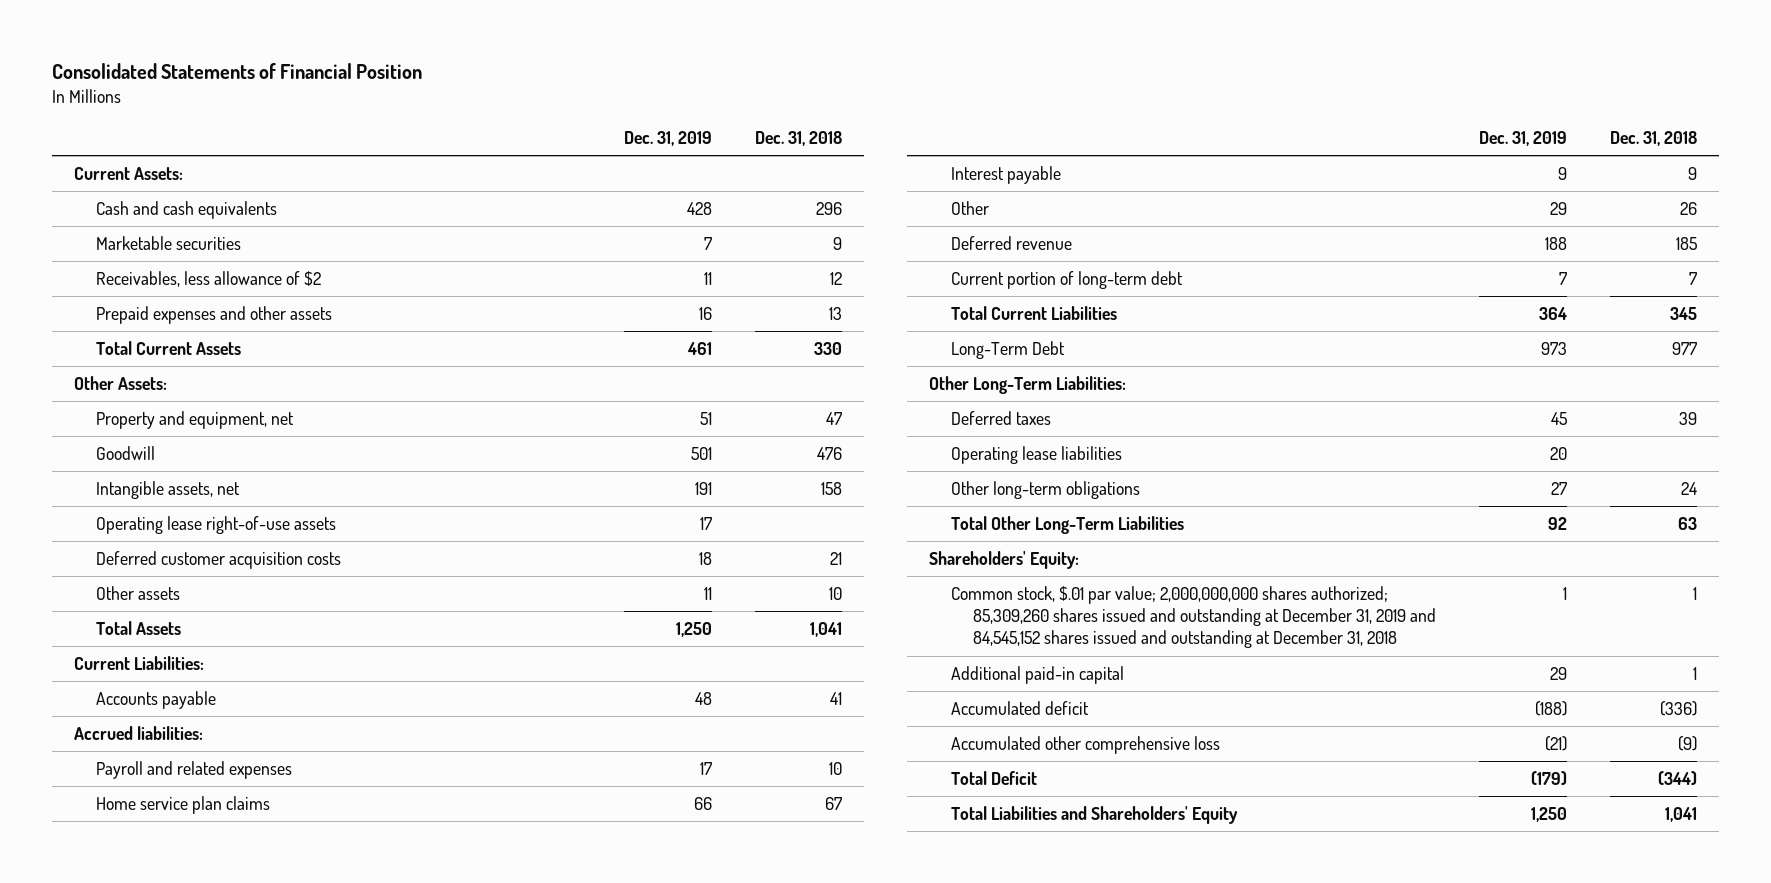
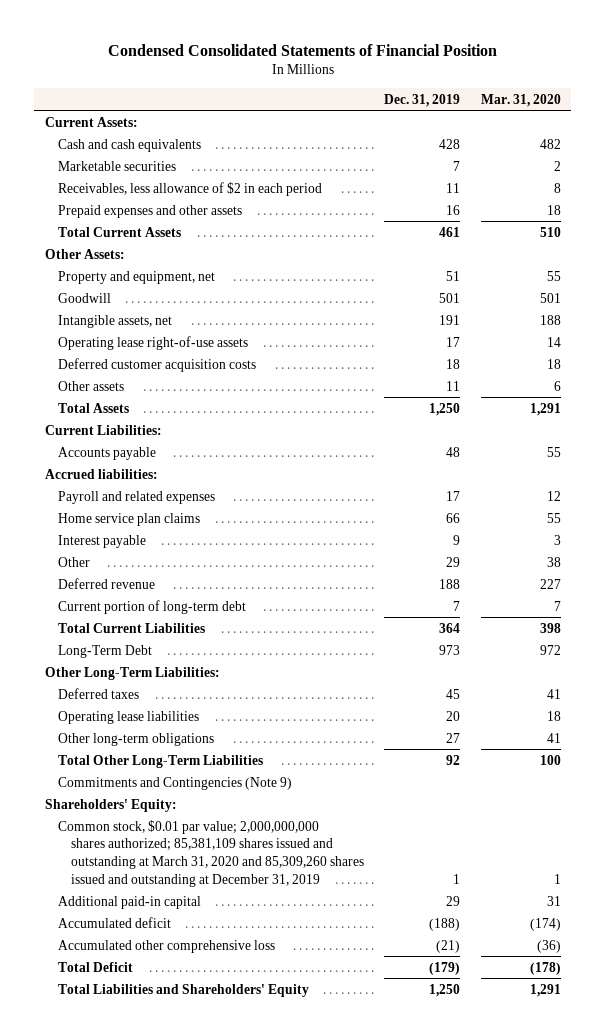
[51,63,422,80] Consolidated Statements of Financial Position -> [107,43,497,56] Condensed Consolidated Statements of Financial Position
[755,130,843,146] Dec. 31, 2018 -> none
none -> [481,93,562,107] Mar. 31, 2020
[95,271,321,288] Receivables, less allowance of $2 -> [57,181,322,196] Receivables, less allowance of $2 in each period
none -> [57,776,292,790] Commitments and Contingencies (Note 9)
[950,586,1437,649] Common stock, $.01 par value; 2,000,000,000 shares authorized; 85,309,260 shares issued and outstanding at December 31, 2019 and 84,545,152 shares issued and outstanding at December 31, 2018 -> [57,819,364,887] Common stock, $0.01 par value; 2,000,000,000 shares authorized; 85,381,109 shares issued and outstanding at March 31, 2020 and 85,309,260 shares issued and outstanding at December 31, 2019

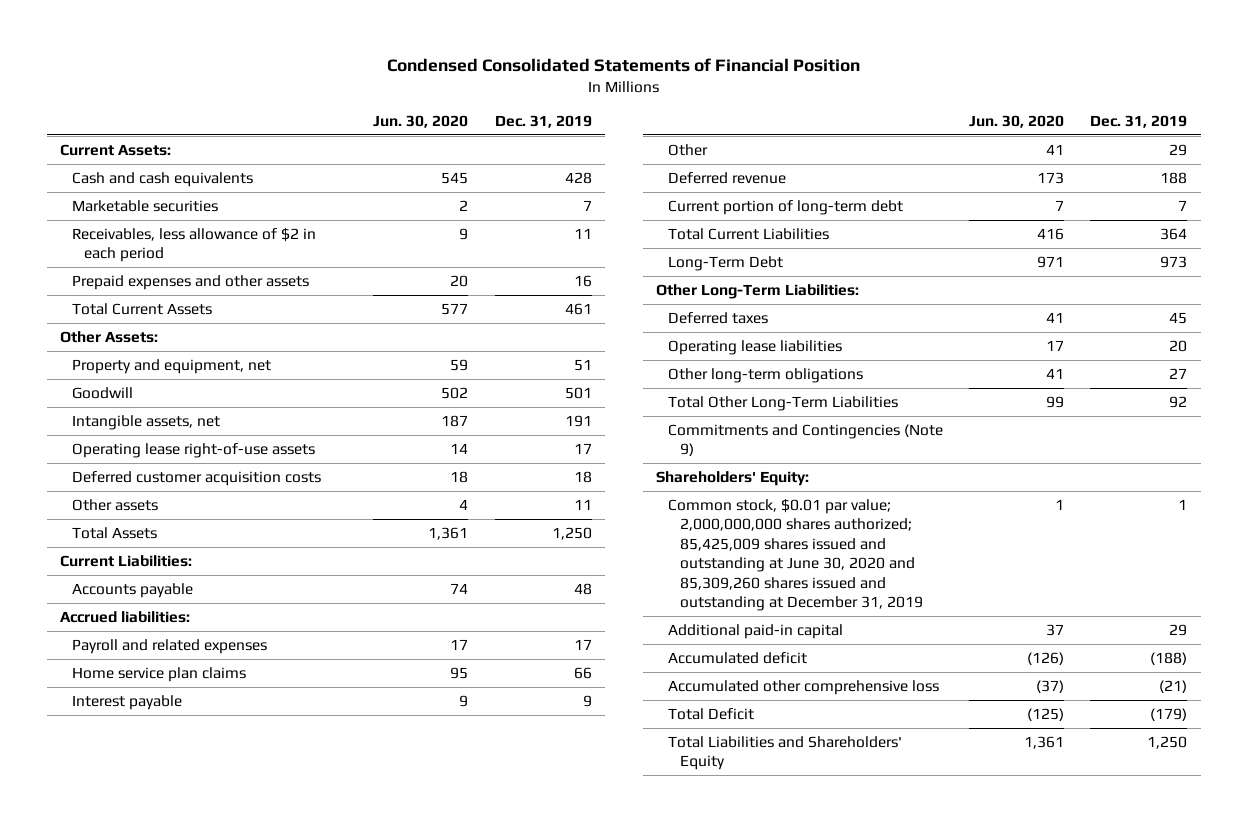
[481,93,562,107] Mar. 31, 2020 -> none
none -> [373,114,469,128] Jun. 30, 2020
[57,819,364,887] Common stock, $0.01 par value; 2,000,000,000 shares authorized; 85,381,109 shares issued and outstanding at March 31, 2020 and 85,309,260 shares issued and outstanding at December 31, 2019 -> [667,499,923,611] Common stock, $0.01 par value; 2,000,000,000 shares authorized; 85,425,009 shares issued and outstanding at June 30, 2020 and 85,309,260 shares issued and outstanding at December 31, 2019

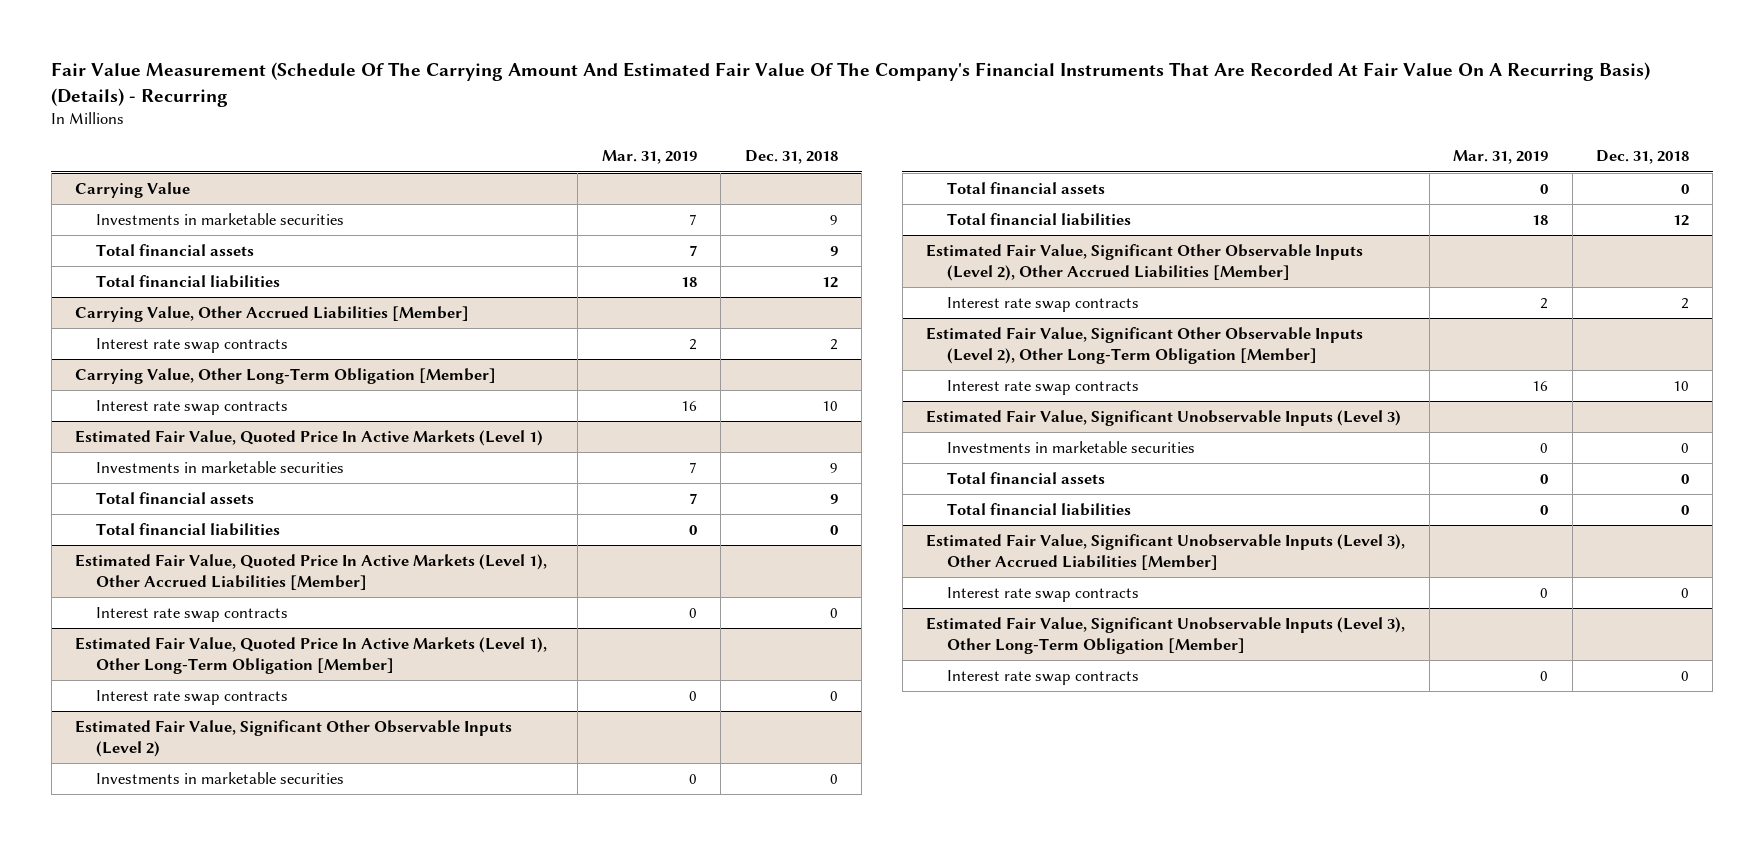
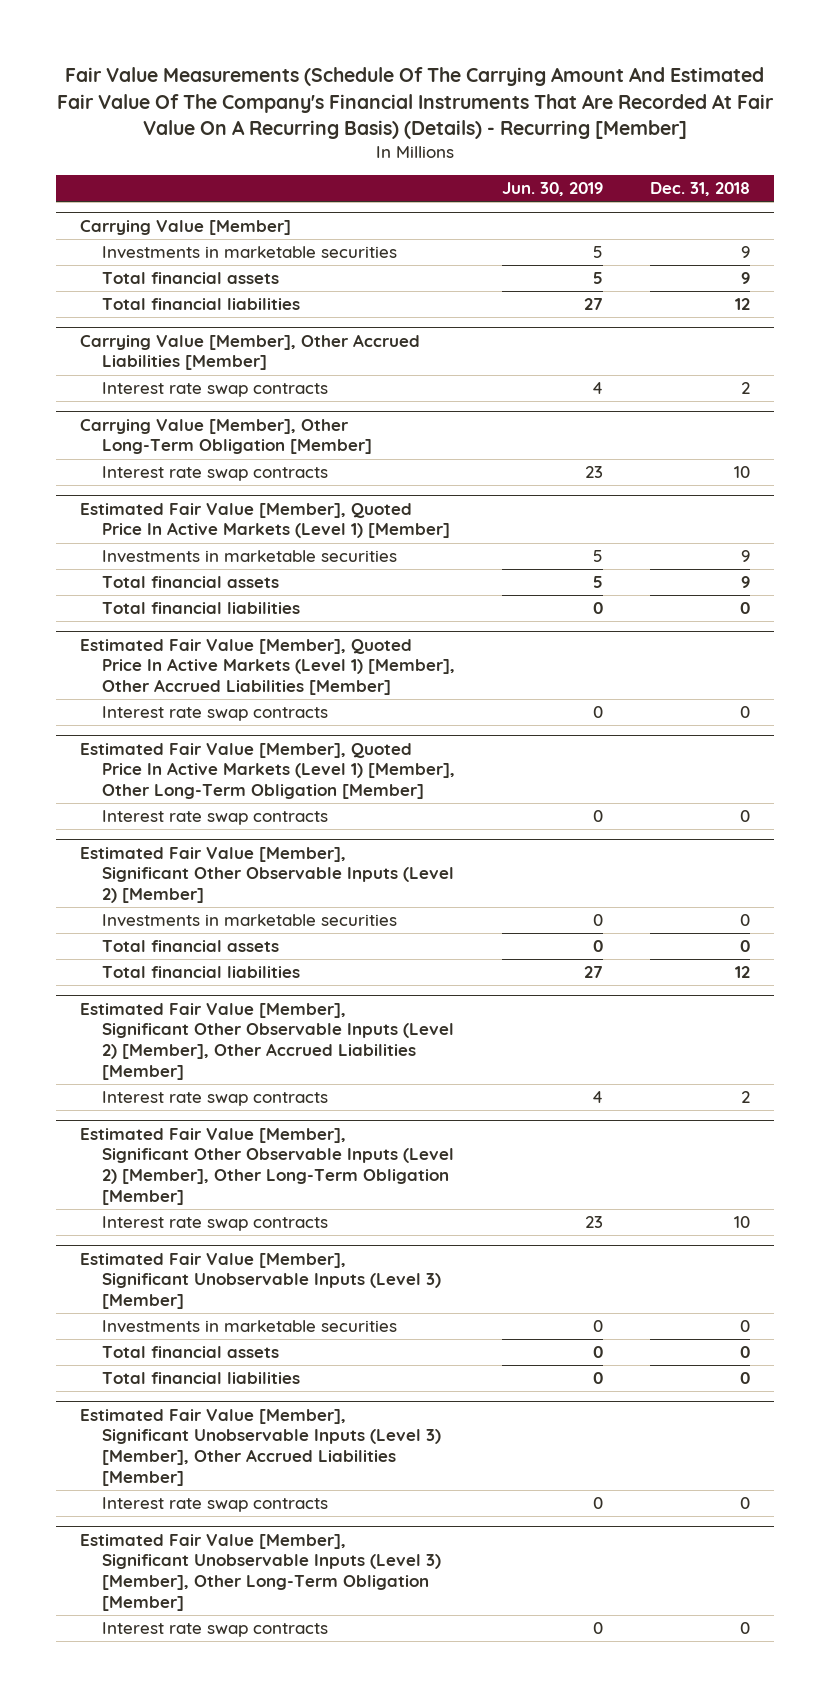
[51,62,1651,107] Fair Value Measurement (Schedule Of The Carrying Amount And Estimated Fair Value Of The Company's Financial Instruments That Are Recorded At Fair Value On A Recurring Basis) (Details) - Recurring -> [56,67,774,140] Fair Value Measurements (Schedule Of The Carrying Amount And Estimated Fair Value Of The Company's Financial Instruments That Are Recorded At Fair Value On A Recurring Basis) (Details) - Recurring [Member]
[601,150,697,165] Mar. 31, 2019 -> none
none -> [502,182,604,197] Jun. 30, 2019
[74,182,190,199] Carrying Value -> [79,219,291,235] Carrying Value [Member]
[74,306,469,323] Carrying Value, Other Accrued Liabilities [Member] -> [79,333,420,371] Carrying Value [Member], Other Accrued Liabilities [Member]
[74,368,496,385] Carrying Value, Other Long-Term Obligation [Member] -> [79,418,373,455] Carrying Value [Member], Other Long-Term Obligation [Member]
[74,430,543,447] Estimated Fair Value, Quoted Price In Active Markets (Level 1) -> [79,502,451,539] Estimated Fair Value [Member], Quoted Price In Active Markets (Level 1) [Member]
[74,554,547,590] Estimated Fair Value, Quoted Price In Active Markets (Level 1), Other Accrued Liabilities [Member] -> [79,638,456,696] Estimated Fair Value [Member], Quoted Price In Active Markets (Level 1) [Member], Other Accrued Liabilities [Member]
[74,637,547,674] Estimated Fair Value, Quoted Price In Active Markets (Level 1), Other Long-Term Obligation [Member] -> [79,742,456,800] Estimated Fair Value [Member], Quoted Price In Active Markets (Level 1) [Member], Other Long-Term Obligation [Member]
[74,720,512,757] Estimated Fair Value, Significant Other Observable Inputs (Level 2) -> [79,846,455,904] Estimated Fair Value [Member], Significant Other Observable Inputs (Level 2) [Member]
[926,244,1364,281] Estimated Fair Value, Significant Other Observable Inputs (Level 2), Other Accrued Liabilities [Member] -> [79,1002,455,1080] Estimated Fair Value [Member], Significant Other Observable Inputs (Level 2) [Member], Other Accrued Liabilities [Member]
[926,327,1364,364] Estimated Fair Value, Significant Other Observable Inputs (Level 2), Other Long-Term Obligation [Member] -> [79,1127,455,1205] Estimated Fair Value [Member], Significant Other Observable Inputs (Level 2) [Member], Other Long-Term Obligation [Member]
[926,410,1402,427] Estimated Fair Value, Significant Unobservable Inputs (Level 3) -> [79,1252,442,1310] Estimated Fair Value [Member], Significant Unobservable Inputs (Level 3) [Member]
[926,534,1406,570] Estimated Fair Value, Significant Unobservable Inputs (Level 3), Other Accrued Liabilities [Member] -> [79,1408,442,1486] Estimated Fair Value [Member], Significant Unobservable Inputs (Level 3) [Member], Other Accrued Liabilities [Member]
[926,617,1406,654] Estimated Fair Value, Significant Unobservable Inputs (Level 3), Other Long-Term Obligation [Member] -> [79,1533,442,1611] Estimated Fair Value [Member], Significant Unobservable Inputs (Level 3) [Member], Other Long-Term Obligation [Member]

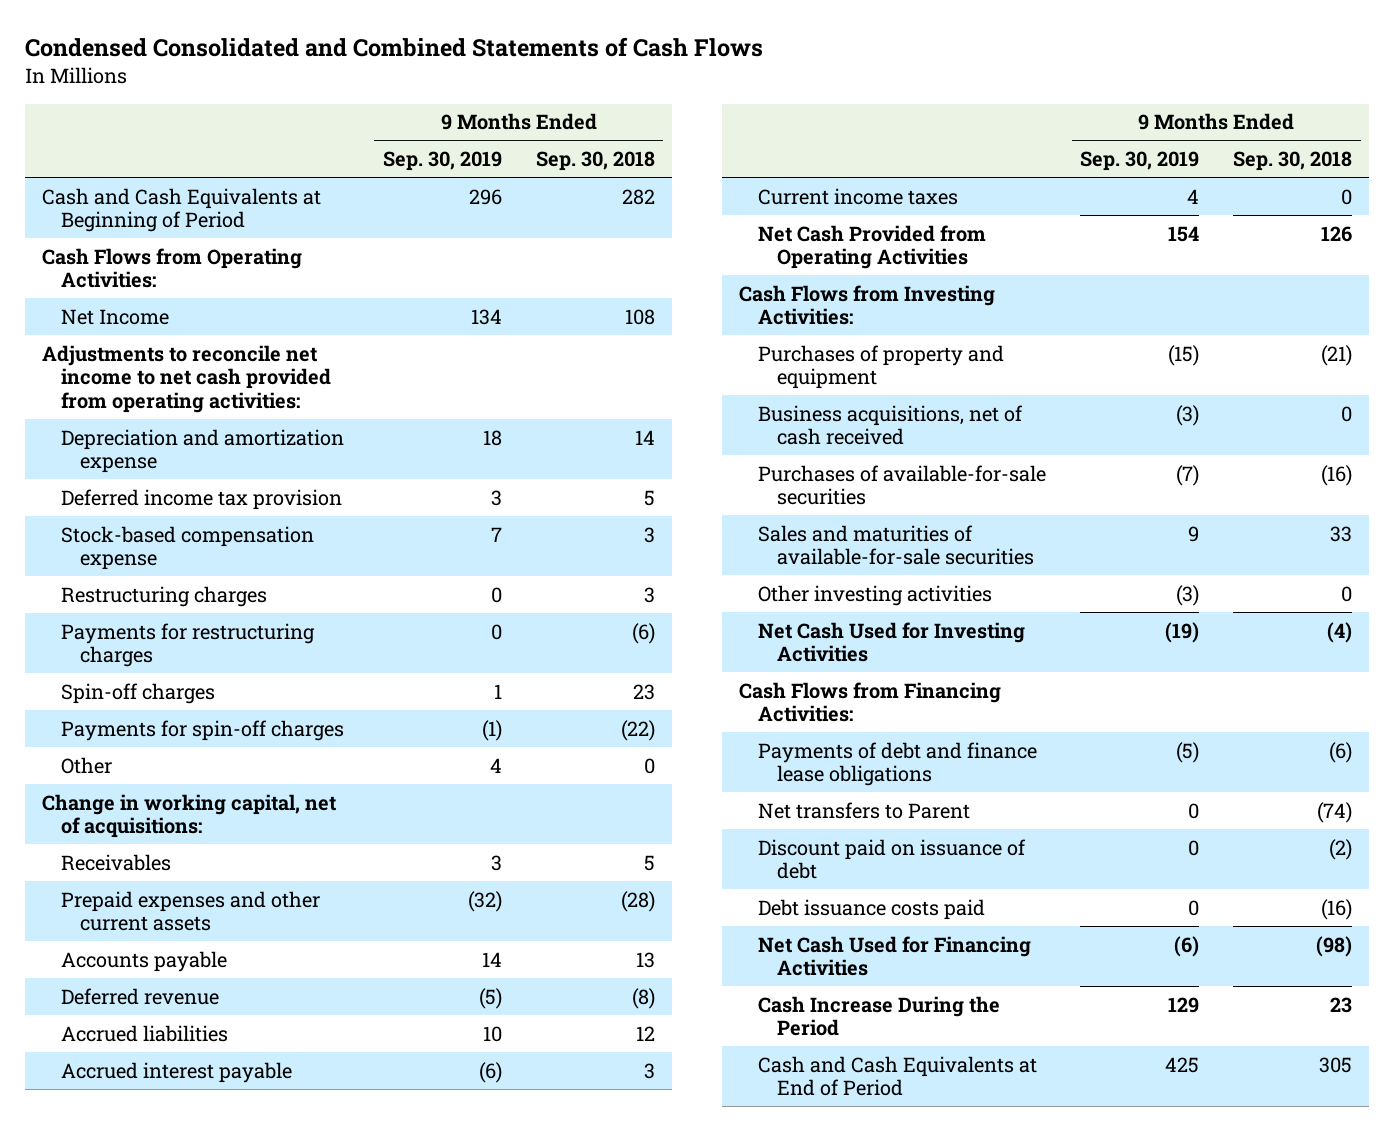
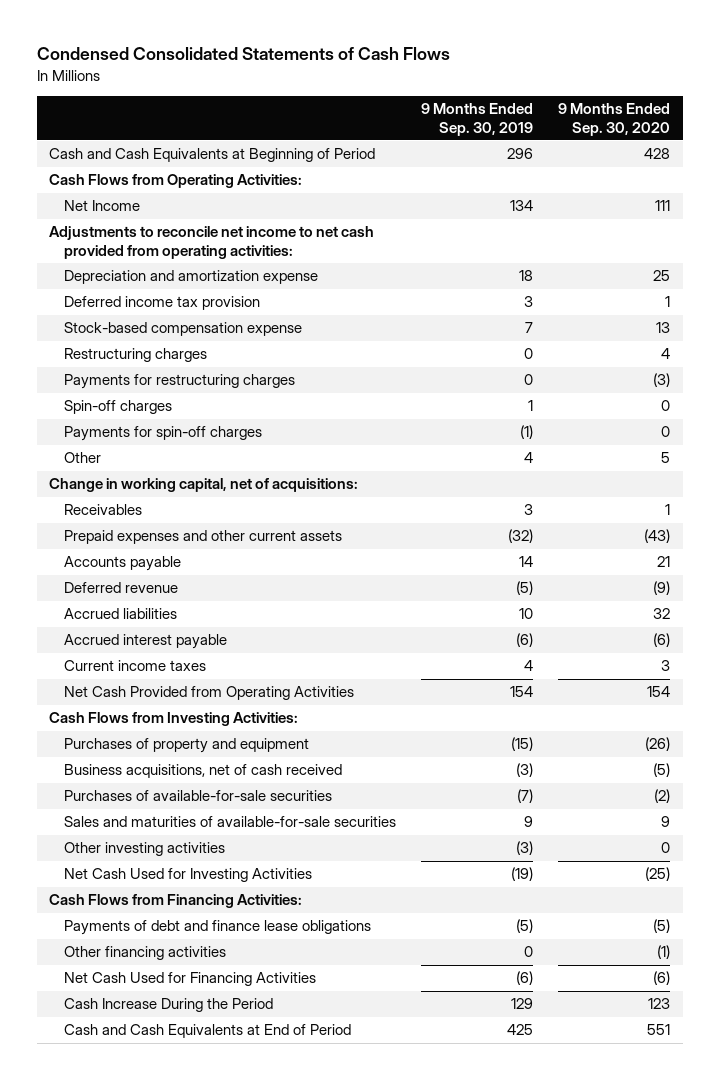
[24,37,763,58] Condensed Consolidated and Combined Statements of Cash Flows -> [36,47,450,61] Condensed Consolidated Statements of Cash Flows
[535,150,655,171] Sep. 30, 2018 -> none
none -> [558,103,671,136] 9 Months Ended Sep. 30, 2020
[758,801,971,819] Net transfers to Parent -> none
[758,838,1027,880] Discount paid on issuance of debt -> none
[758,898,986,920] Debt issuance costs paid -> none
none -> [63,946,226,961] Other financing activities

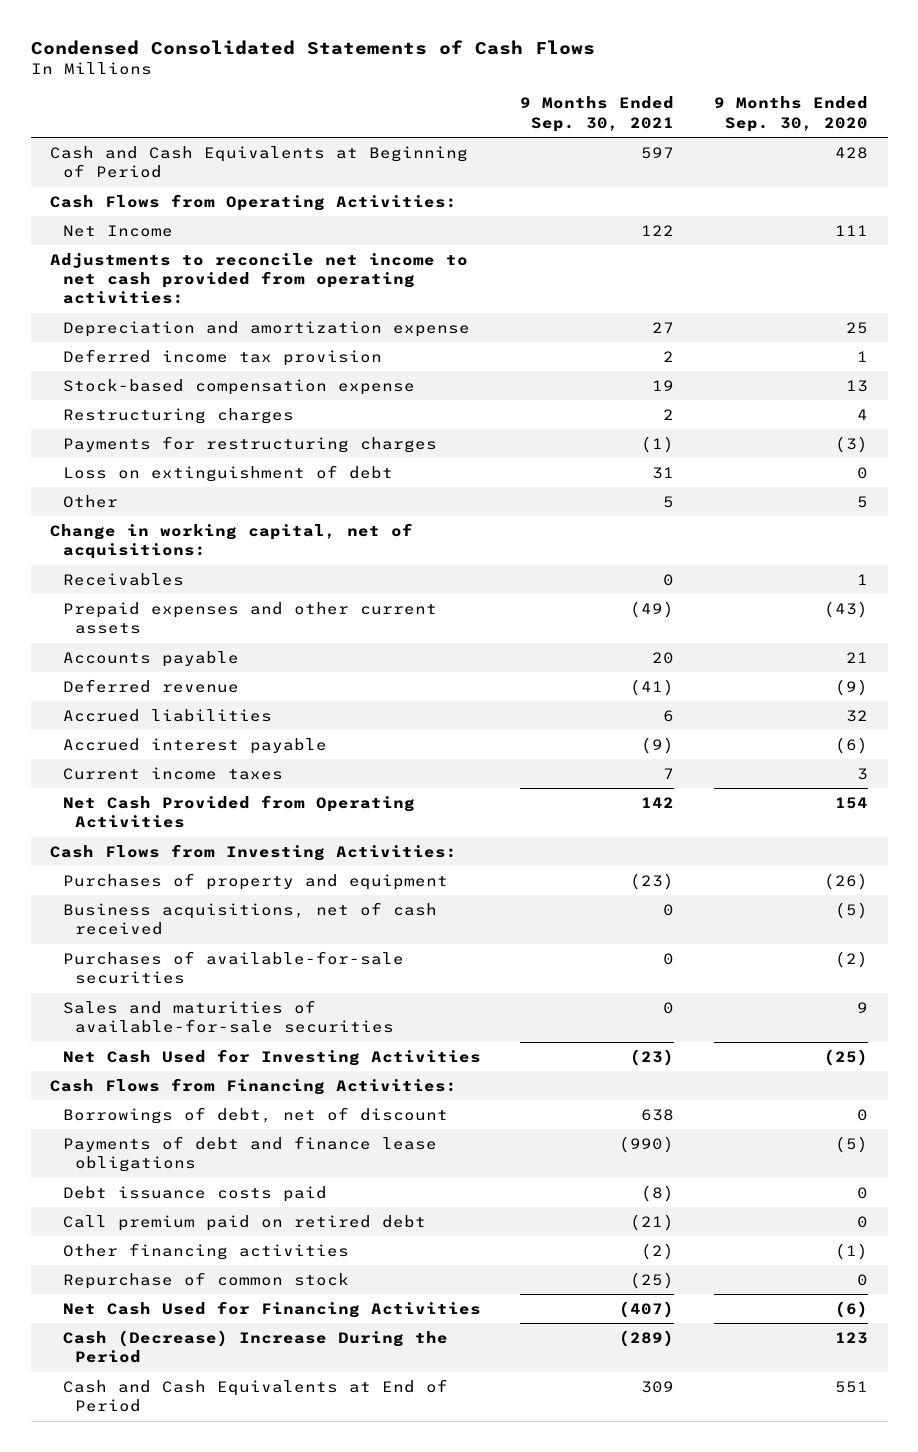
[420,103,533,136] 9 Months Ended Sep. 30, 2019 -> none
none -> [520,96,675,132] 9 Months Ended Sep. 30, 2021
[63,400,172,415] Spin-off charges -> none
[63,426,262,442] Payments for spin-off charges -> none
none -> [62,464,393,482] Loss on extinguishment of debt
[63,842,225,857] Other investing activities -> none
none -> [62,1106,448,1124] Borrowings of debt, net of discount
none -> [62,1185,327,1202] Debt issuance costs paid
none -> [62,1214,426,1231] Call premium paid on retired debt
none -> [62,1271,349,1289] Repurchase of common stock
[63,998,273,1013] Cash Increase During the Period -> [62,1329,448,1364] Cash (Decrease) Increase During the Period

